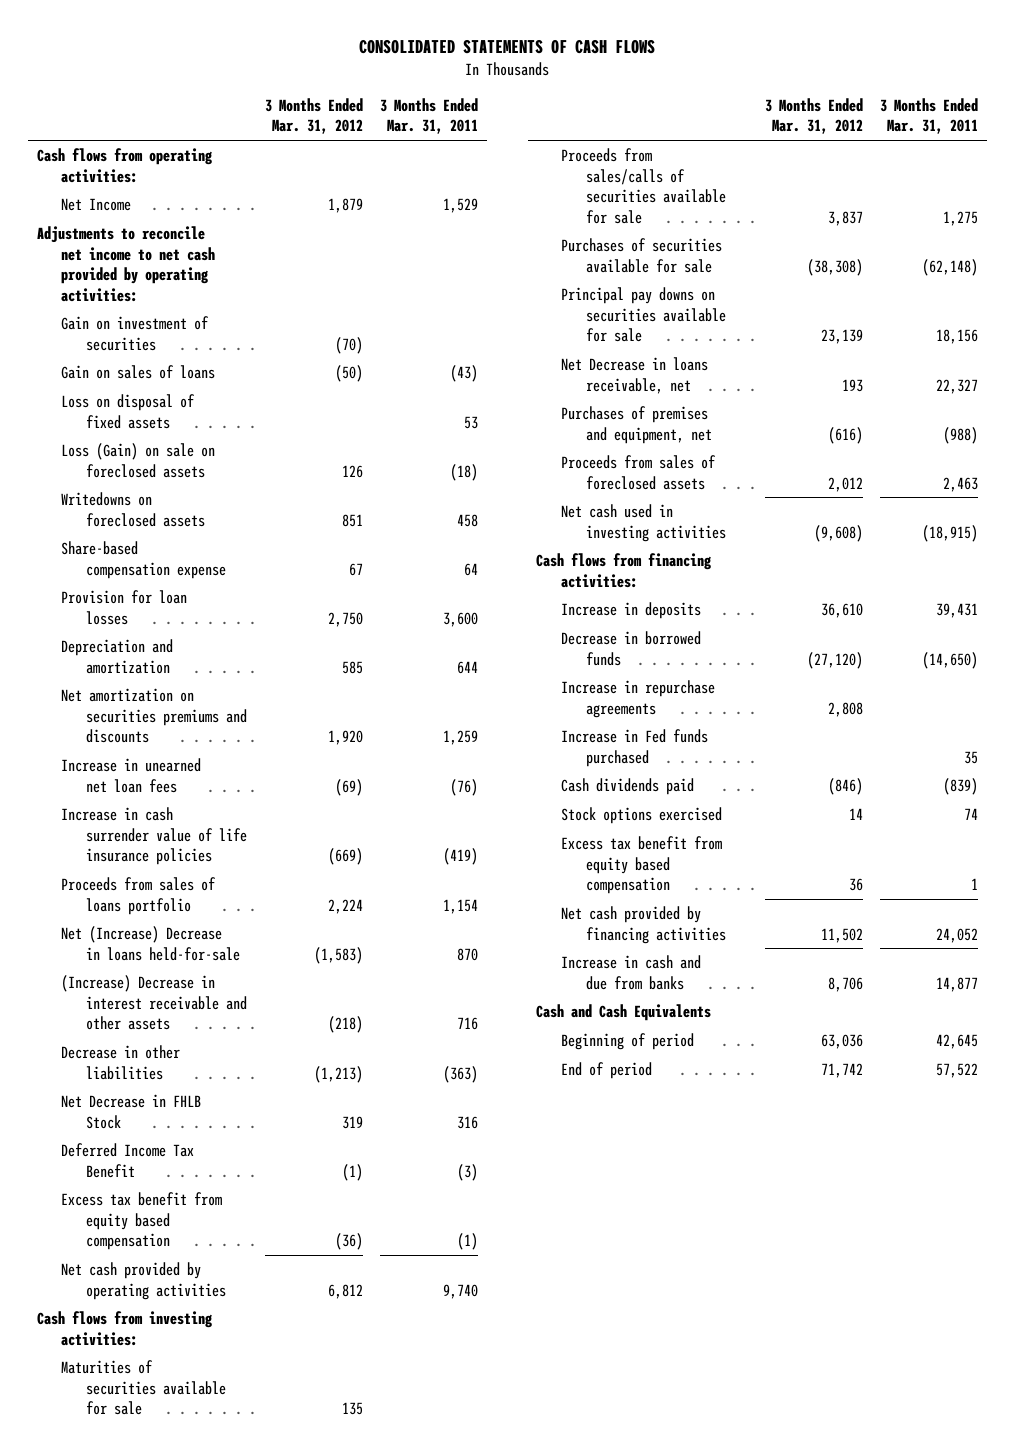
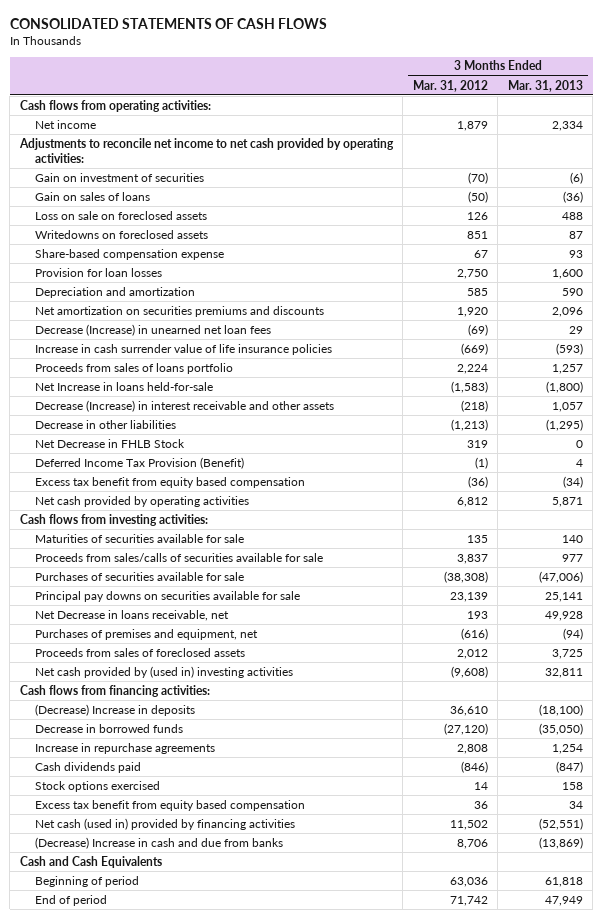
[380,97,479,135] 3 Months Ended Mar. 31, 2011 -> none
none -> [507,79,583,92] Mar. 31, 2013
[61,198,132,212] Net Income -> [34,119,96,129] Net income
[61,394,196,429] Loss on disposal of fixed assets -> none
[61,443,216,478] Loss (Gain) on sale on foreclosed assets -> [34,210,207,220] Loss on sale on foreclosed assets
[61,758,202,793] Increase in unearned net loan fees -> [34,323,271,336] Decrease (Increase) in unearned net loan fees
[61,926,241,961] Net (Increase) Decrease in loans held-for-sale -> [34,381,213,391] Net Increase in loans held-for-sale
[61,975,248,1031] (Increase) Decrease in interest receivable and other assets -> [34,399,334,412] Decrease (Increase) in interest receivable and other assets
[61,1143,195,1178] Deferred Income Tax Benefit -> [34,456,244,469] Deferred Income Tax Provision (Benefit)
[561,504,727,542] Net cash used in investing activities -> [34,665,293,678] Net cash provided by (used in) investing activities
[561,602,702,620] Increase in deposits -> [34,703,195,716] (Decrease) Increase in deposits
[561,729,709,767] Increase in Fed funds purchased -> none
[561,906,727,944] Net cash provided by financing activities -> [34,817,295,830] Net cash (used in) provided by financing activities
[561,955,702,990] Increase in cash and due from banks -> [34,836,283,849] (Decrease) Increase in cash and due from banks

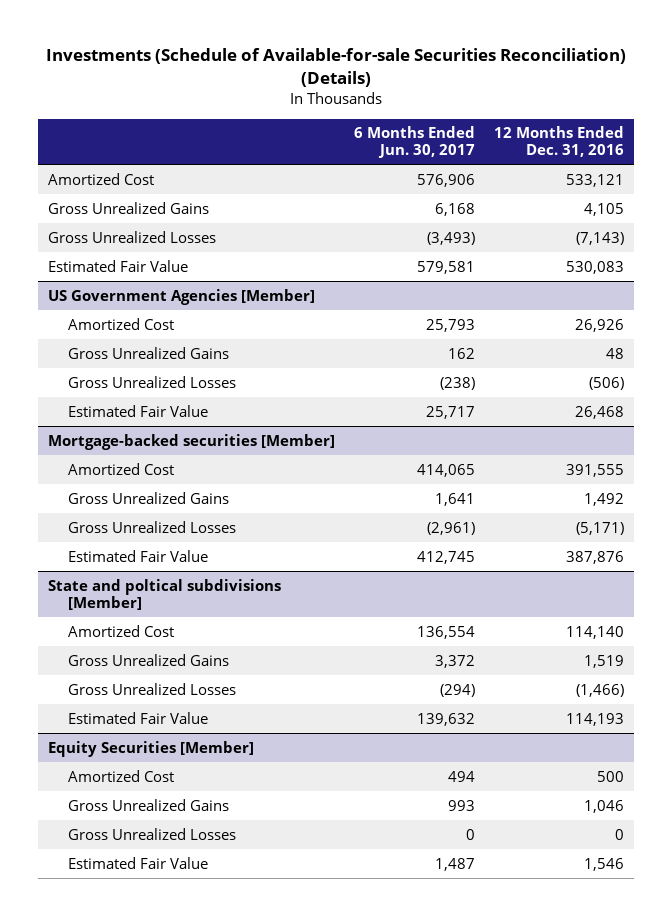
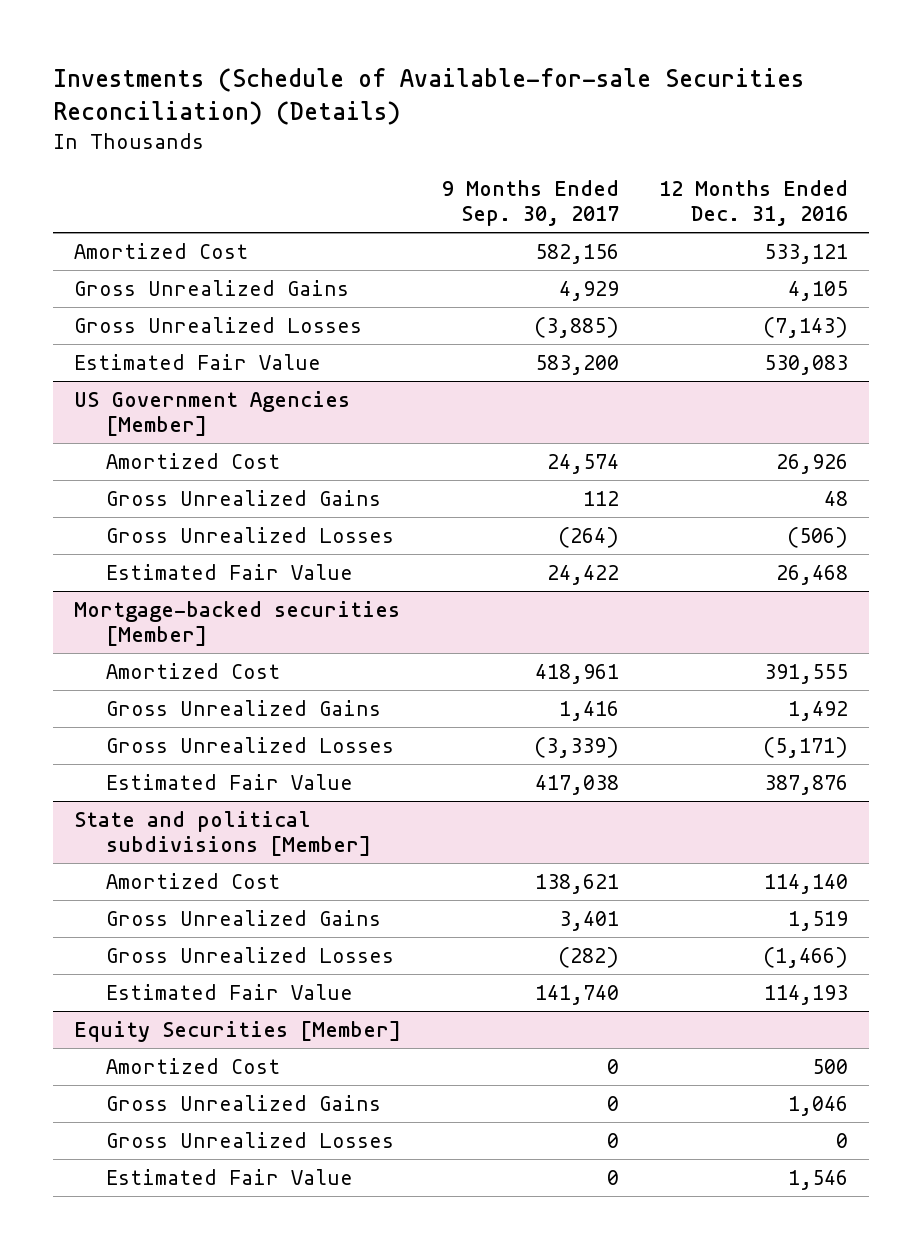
[354,126,476,159] 6 Months Ended Jun. 30, 2017 -> none
none -> [441,180,619,226] 9 Months Ended Sep. 30, 2017
[48,578,282,610] State and poltical subdivisions [Member] -> [73,810,371,856] State and political subdivisions [Member]

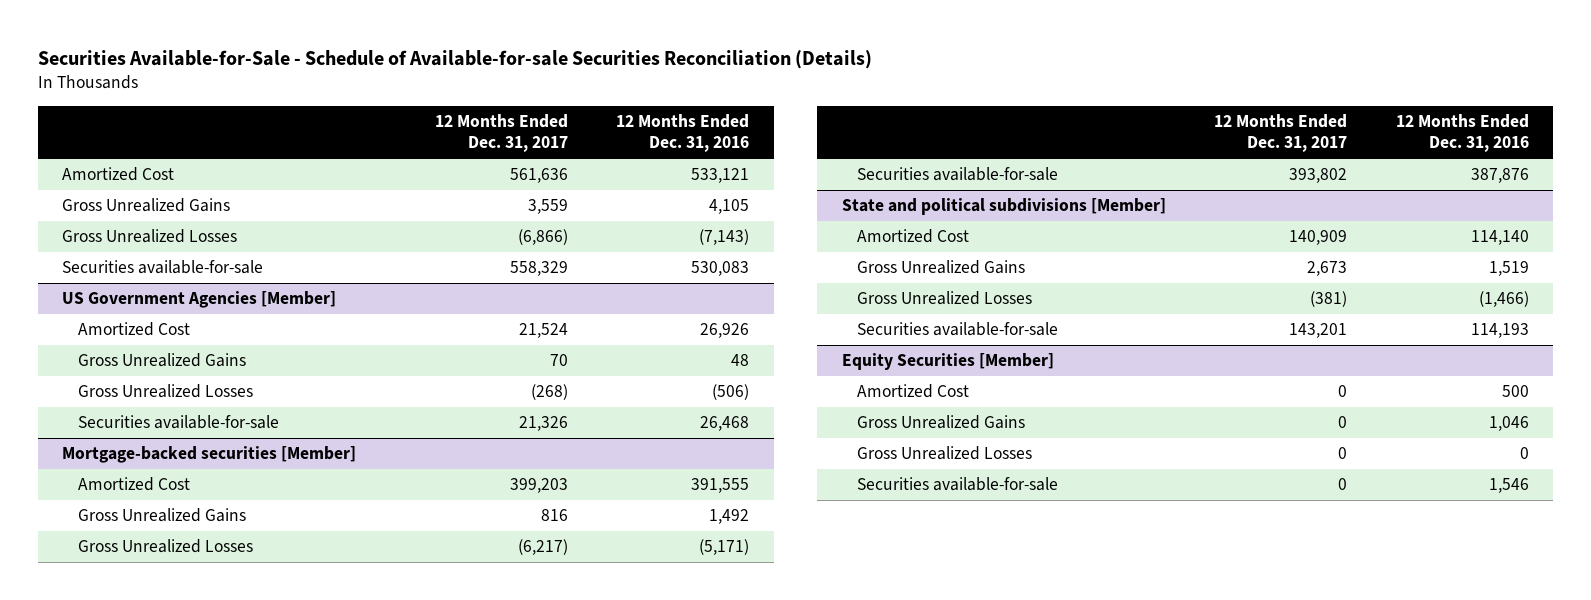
[53,67,805,125] Investments (Schedule of Available-for-sale Securities Reconciliation) (Details) -> [37,49,872,69] Securities Available-for-Sale - Schedule of Available-for-sale Securities Reconciliation (Details)
[441,180,619,226] 9 Months Ended Sep. 30, 2017 -> none
none -> [434,114,568,153] 12 Months Ended Dec. 31, 2017
[73,353,321,370] Estimated Fair Value -> [62,260,264,275] Securities available-for-sale
[105,563,353,580] Estimated Fair Value -> [77,415,279,430] Securities available-for-sale
[105,773,353,790] Estimated Fair Value -> [856,167,1058,182] Securities available-for-sale
[105,983,353,1000] Estimated Fair Value -> [856,322,1058,337] Securities available-for-sale
[105,1168,353,1185] Estimated Fair Value -> [856,477,1058,492] Securities available-for-sale

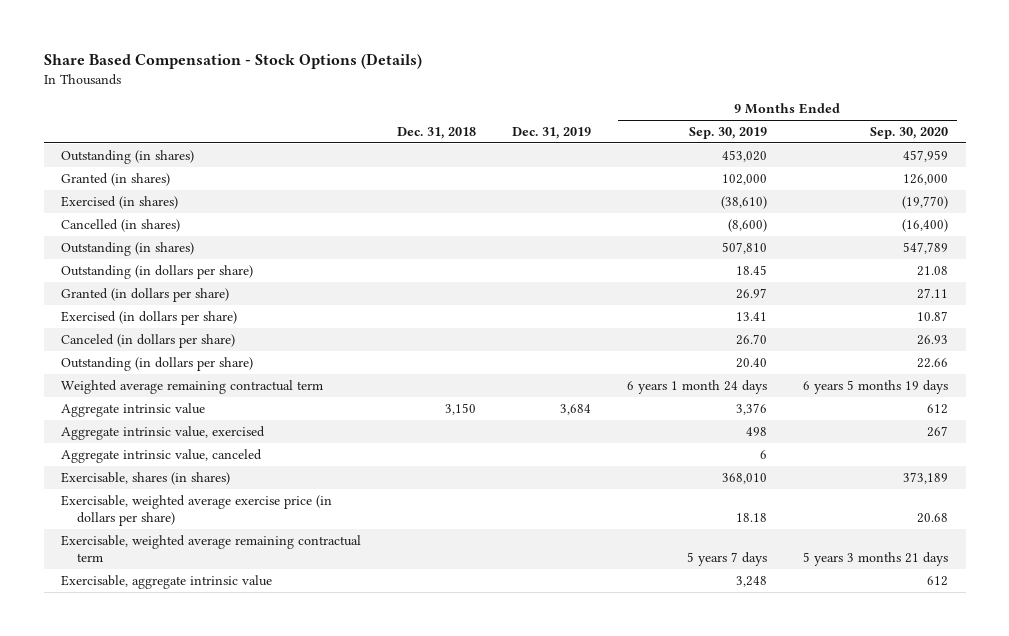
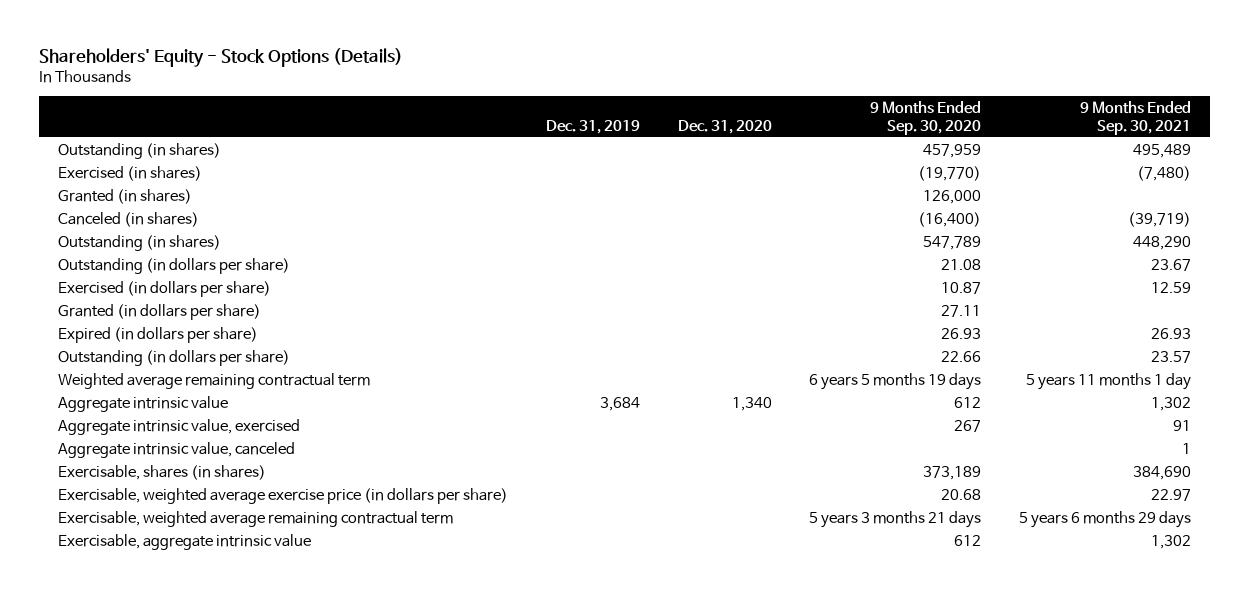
[43,52,422,69] Share Based Compensation - Stock Options (Details) -> [38,47,403,67] Shareholders' Equity - Stock Options (Details)
[397,127,477,140] Dec. 31, 2018 -> none
[688,127,767,140] Sep. 30, 2019 -> none
none -> [677,119,772,134] Dec. 31, 2020
none -> [1080,101,1192,135] 9 Months Ended Sep. 30, 2021
[61,172,171,186] Granted (in shares) -> [57,188,192,204] Granted (in shares)
[61,218,181,232] Cancelled (in shares) -> [57,211,199,227] Canceled (in shares)
[61,287,230,302] Granted (in dollars per share) -> [57,303,261,320] Granted (in dollars per share)
[61,333,236,348] Canceled (in dollars per share) -> [57,326,258,343] Expired (in dollars per share)

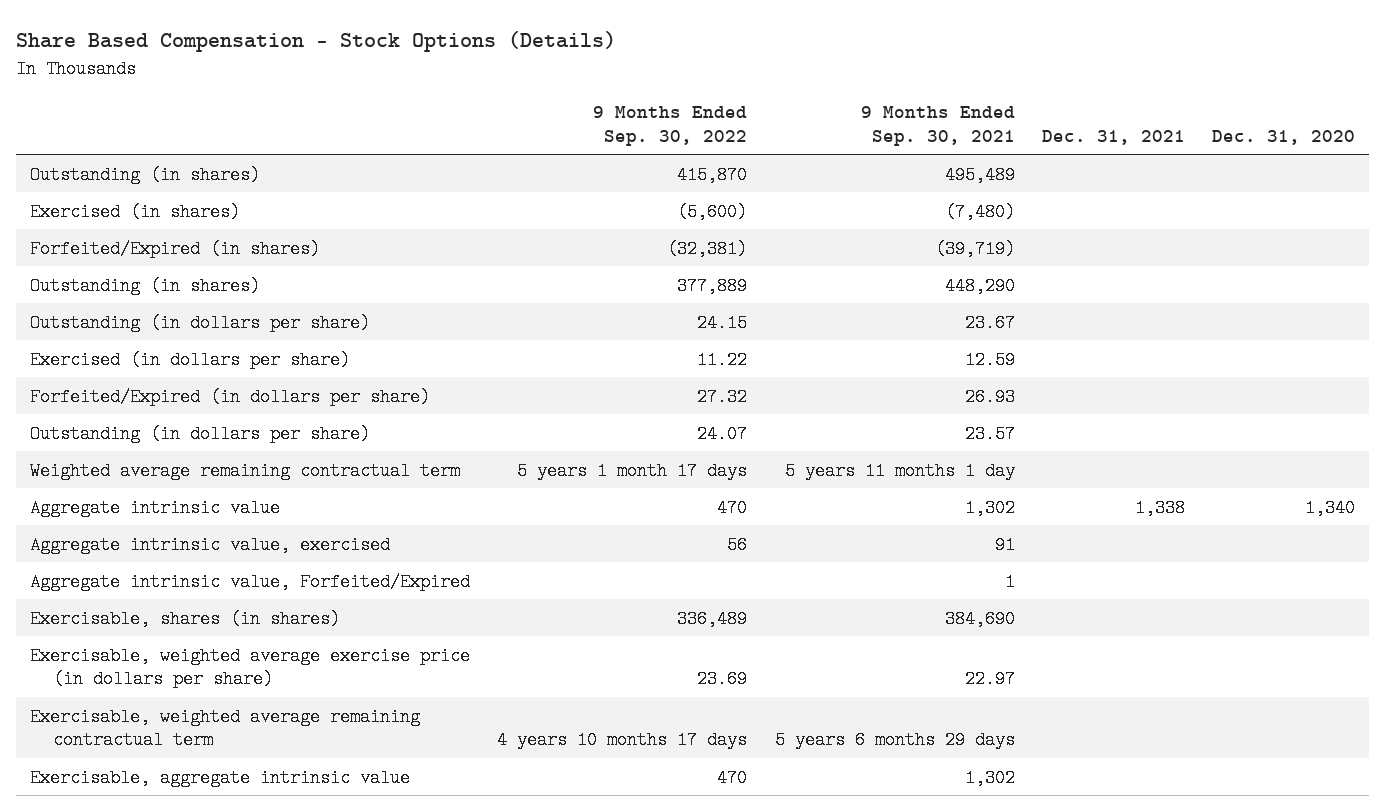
[38,47,403,67] Shareholders' Equity - Stock Options (Details) -> [16,30,617,52] Share Based Compensation - Stock Options (Details)
[545,119,640,134] Dec. 31, 2019 -> none
[870,101,982,135] 9 Months Ended Sep. 30, 2020 -> none
none -> [593,105,748,146] 9 Months Ended Sep. 30, 2022
none -> [1041,129,1185,145] Dec. 31, 2021
[57,188,192,204] Granted (in shares) -> none
[57,211,199,227] Canceled (in shares) -> [29,239,320,258] Forfeited/Expired (in shares)
[57,303,261,320] Granted (in dollars per share) -> none
[57,326,258,343] Expired (in dollars per share) -> [29,387,430,406] Forfeited/Expired (in dollars per share)
[57,441,295,458] Aggregate intrinsic value, canceled -> [29,572,470,591] Aggregate intrinsic value, Forfeited/Expired

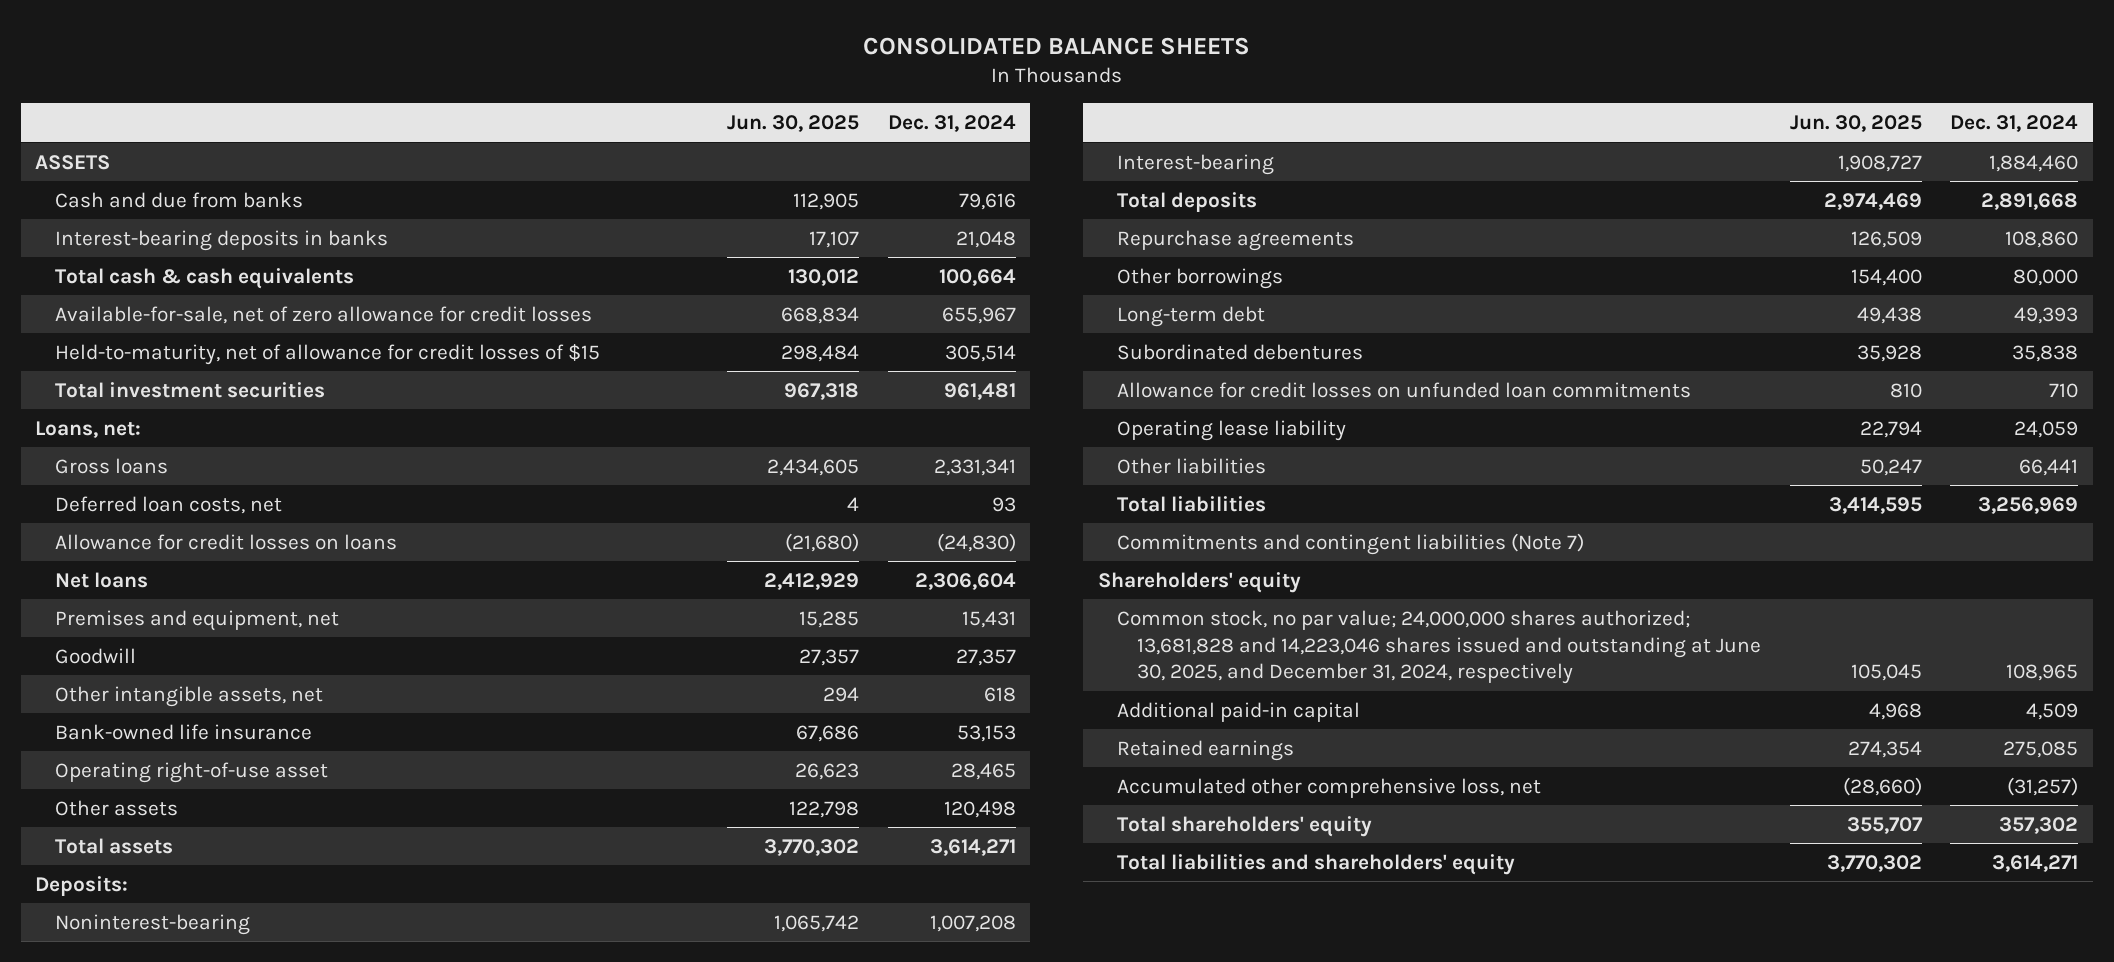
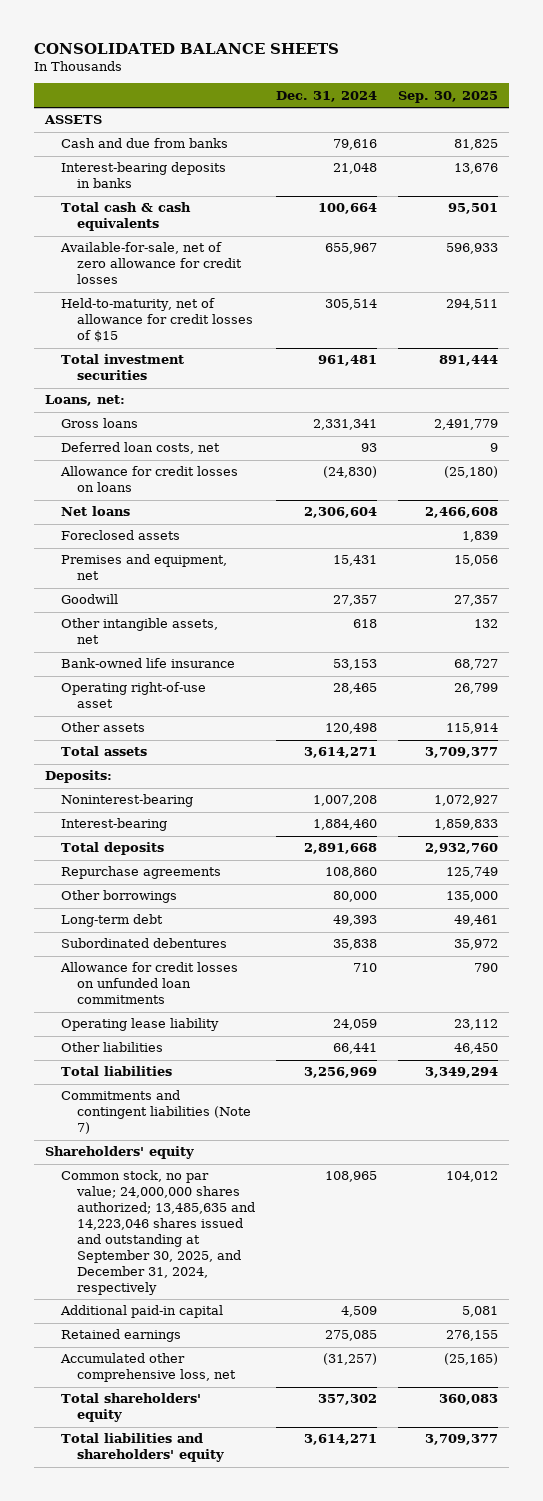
[727,115,860,133] Jun. 30, 2025 -> none
none -> [398,90,499,103] Sep. 30, 2025
none -> [60,530,180,541] Foreclosed assets
[1117,609,1761,685] Common stock, no par value; 24,000,000 shares authorized; 13,681,828 and 14,223,046 shares issued and outstanding at June 30, 2025, and December 31, 2024, respectively -> [60,1170,256,1296] Common stock, no par value; 24,000,000 shares authorized; 13,485,635 and 14,223,046 shares issued and outstanding at September 30, 2025, and December 31, 2024, respectively

